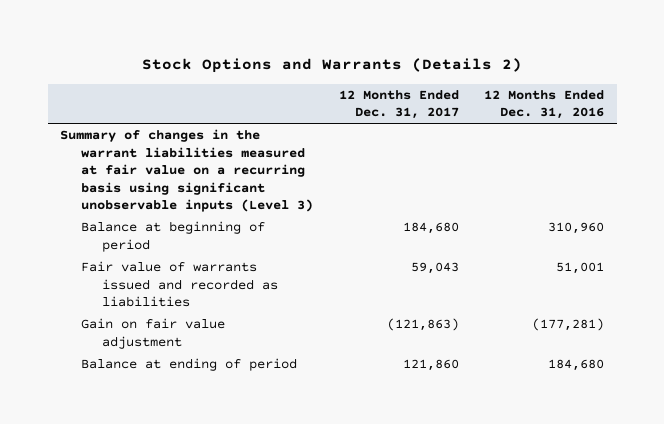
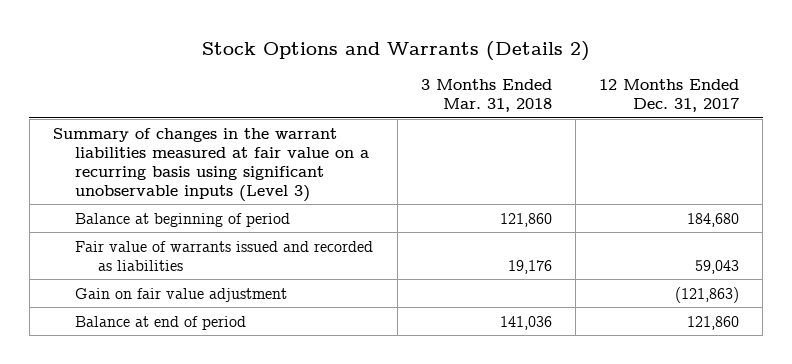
[484,89,605,120] 12 Months Ended Dec. 31, 2016 -> none
none -> [420,79,552,113] 3 Months Ended Mar. 31, 2018
[81,358,298,372] Balance at ending of period -> [75,315,247,330] Balance at end of period

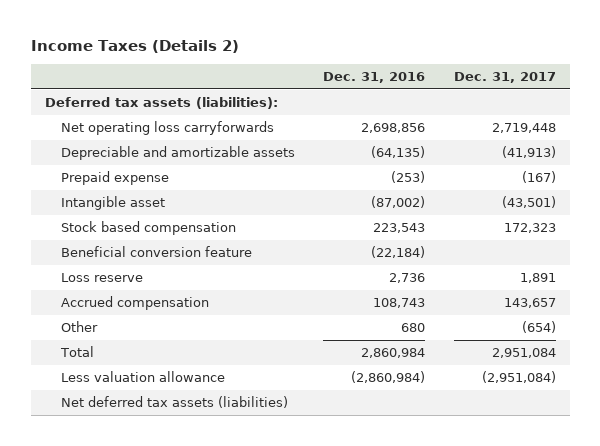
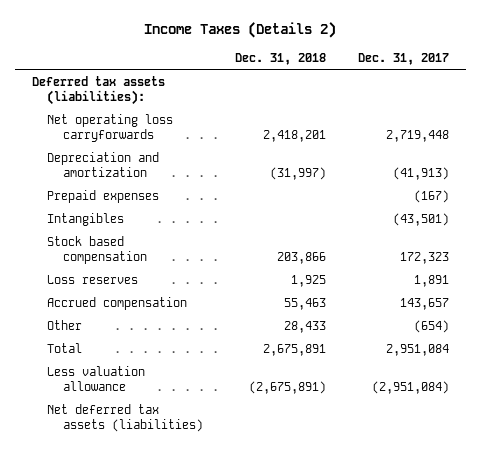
[323,71,426,83] Dec. 31, 2016 -> none
none -> [234,53,326,66] Dec. 31, 2018
[60,146,295,161] Depreciable and amortizable assets -> [47,151,160,177] Depreciation and amortization
[60,171,169,186] Prepaid expense -> [47,189,160,203] Prepaid expenses
[60,196,165,211] Intangible asset -> [47,212,125,226] Intangibles
[60,246,252,258] Beneficial conversion feature -> none
[60,273,143,283] Loss reserve -> [47,274,139,284] Loss reserves

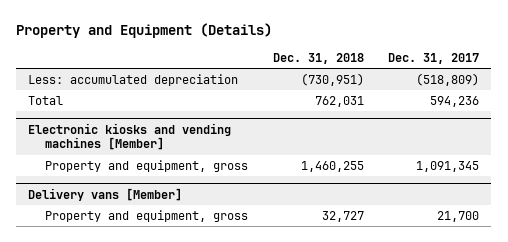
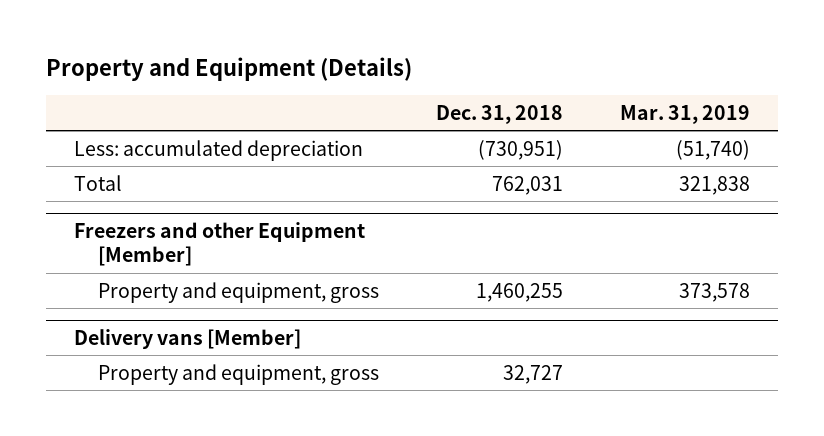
[388,52,480,64] Dec. 31, 2017 -> none
none -> [619,104,750,124] Mar. 31, 2019
[28,122,232,151] Electronic kiosks and vending machines [Member] -> [74,221,366,267] Freezers and other Equipment [Member]

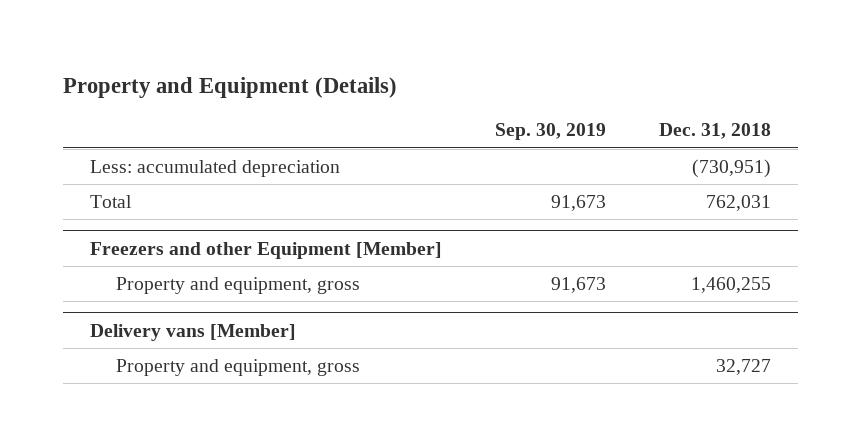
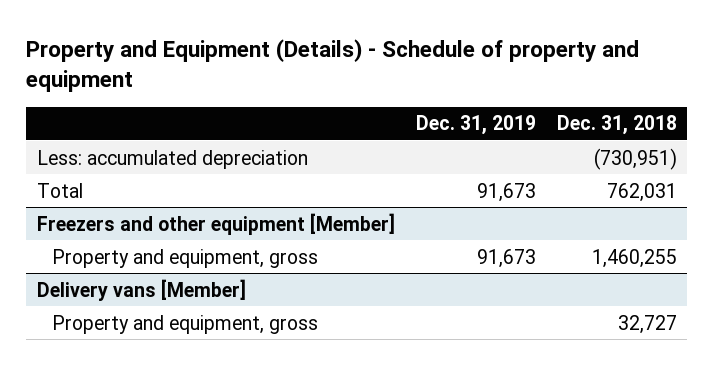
[63,77,398,99] Property and Equipment (Details) -> [26,38,640,93] Property and Equipment (Details) - Schedule of property and equipment
[494,123,606,141] Sep. 30, 2019 -> none
none -> [415,115,536,136] Dec. 31, 2019
[89,241,442,259] Freezers and other Equipment [Member] -> [36,212,395,235] Freezers and other equipment [Member]

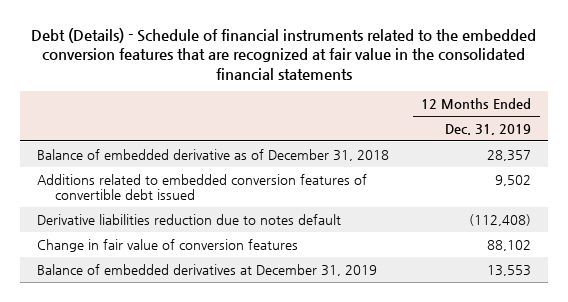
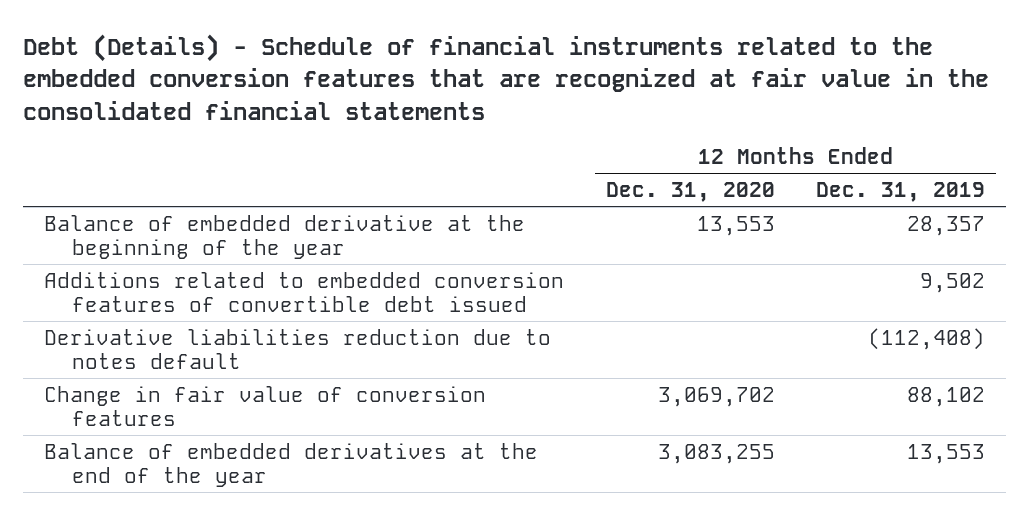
none -> [605,181,775,202] Dec. 31, 2020
[36,148,389,161] Balance of embedded derivative as of December 31, 2018 -> [44,214,526,260] Balance of embedded derivative at the beginning of the year
[36,263,377,276] Balance of embedded derivatives at December 31, 2019 -> [44,442,539,488] Balance of embedded derivatives at the end of the year

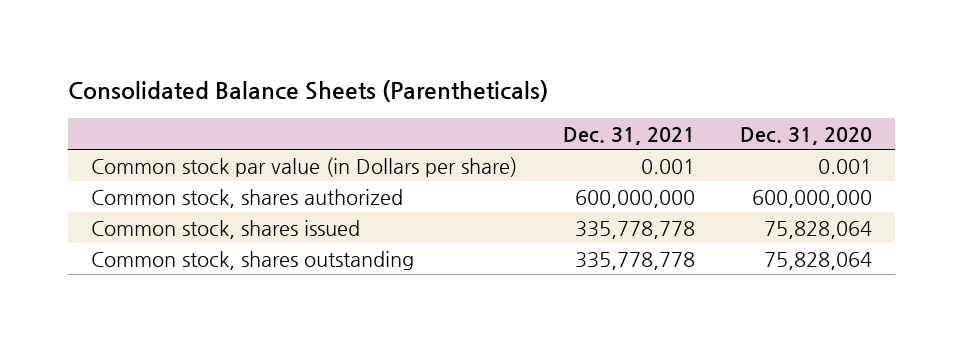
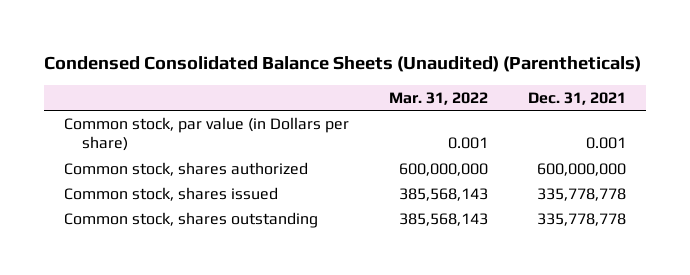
[67,80,548,103] Consolidated Balance Sheets (Parentheticals) -> [43,55,641,72] Condensed Consolidated Balance Sheets (Unaudited) (Parentheticals)
[740,126,873,145] Dec. 31, 2020 -> none
none -> [388,91,488,105] Mar. 31, 2022
[90,156,517,177] Common stock par value (in Dollars per share) -> [63,116,349,152] Common stock, par value (in Dollars per share)

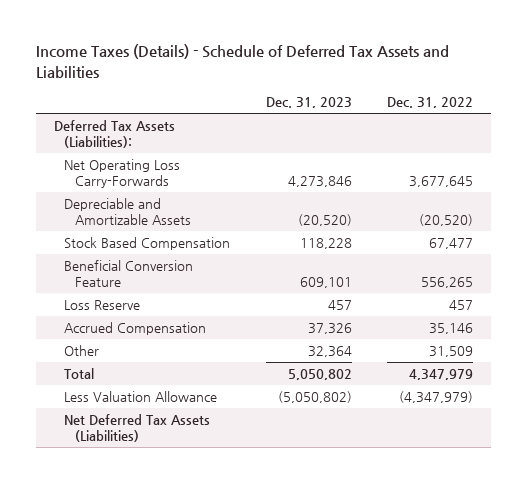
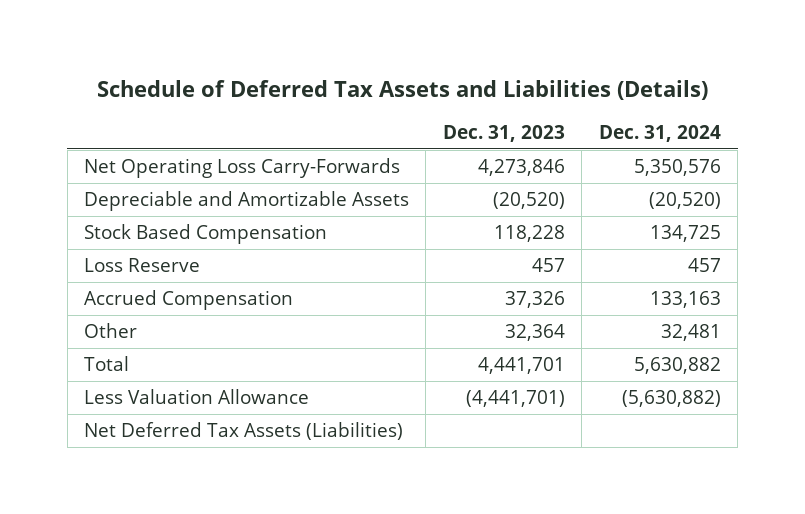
[35,44,449,78] Income Taxes (Details) - Schedule of Deferred Tax Assets and Liabilities -> [97,79,709,100] Schedule of Deferred Tax Assets and Liabilities (Details)
[387,97,474,109] Dec. 31, 2022 -> none
none -> [598,125,721,143] Dec. 31, 2024
[53,120,175,149] Deferred Tax Assets (Liabilities): -> none
[64,260,194,288] Beneficial Conversion Feature -> none
[287,369,352,381] 5,050,802 -> [477,357,565,375] 4,441,701
[277,391,352,404] (5,050,802) -> [465,390,565,408] (4,441,701)

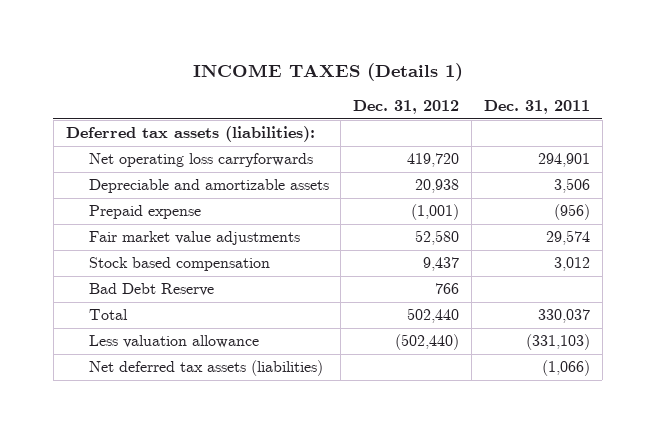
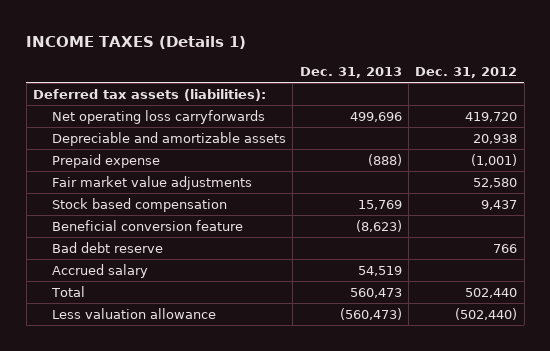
[483,99,590,114] Dec. 31, 2011 -> none
none -> [299,66,402,78] Dec. 31, 2013
none -> [52,220,244,232] Beneficial conversion feature
[88,283,214,297] Bad Debt Reserve -> [52,242,164,254] Bad debt reserve
none -> [52,264,149,279] Accrued salary
[88,360,323,377] Net deferred tax assets (liabilities) -> none

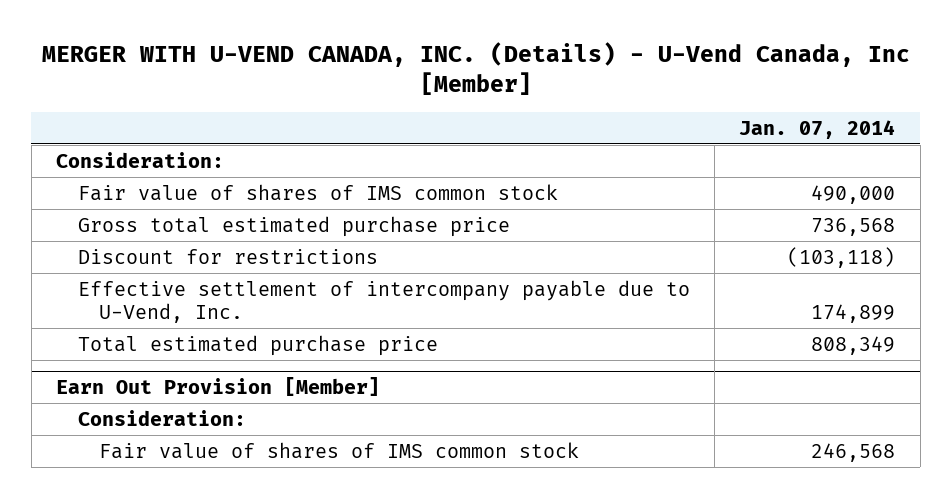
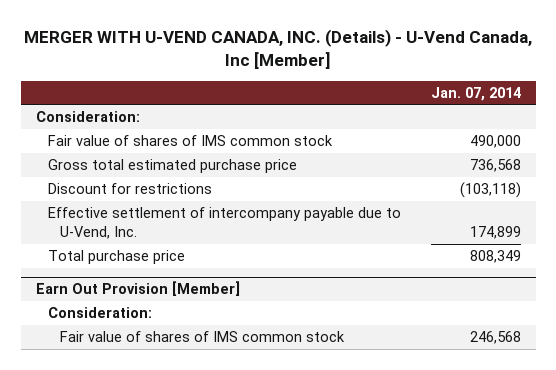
[77,334,438,356] Total estimated purchase price -> [47,250,185,265] Total purchase price

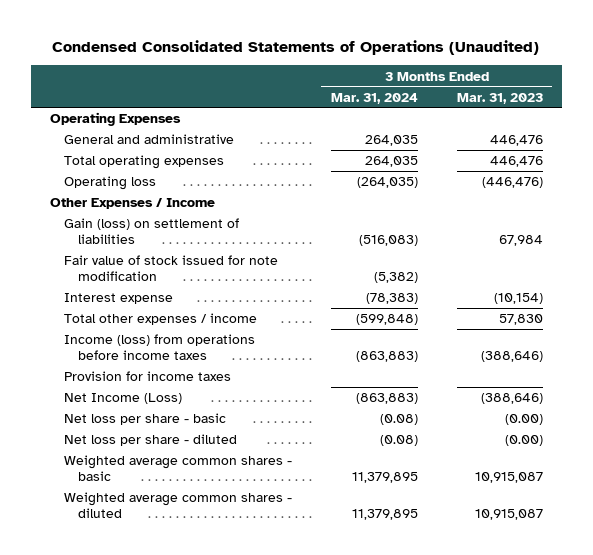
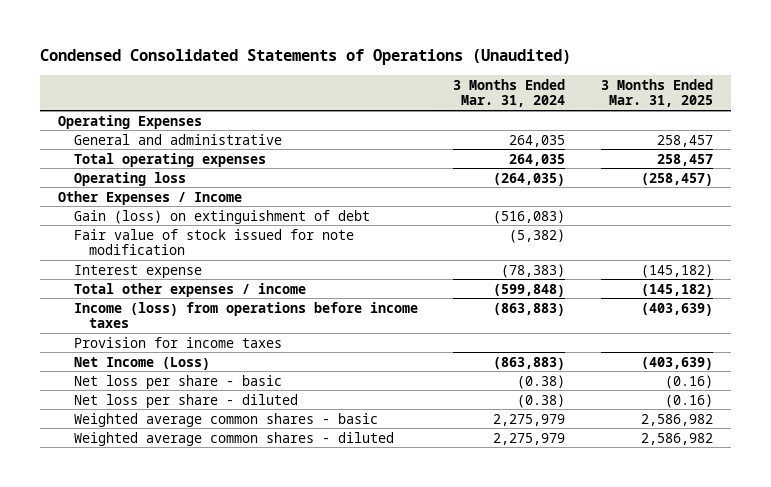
[456,92,543,104] Mar. 31, 2023 -> none
none -> [600,78,713,108] 3 Months Ended Mar. 31, 2025
[64,218,240,245] Gain (loss) on settlement of liabilities -> [73,209,370,224] Gain (loss) on extinguishment of debt
[379,414,418,426] (0.08) -> [517,374,566,389] (0.38)
[379,435,418,447] (0.08) -> [517,393,566,408] (0.38)
[351,472,418,484] 11,379,895 -> [493,413,566,426] 2,275,979
[351,509,418,521] 11,379,895 -> [493,432,566,445] 2,275,979

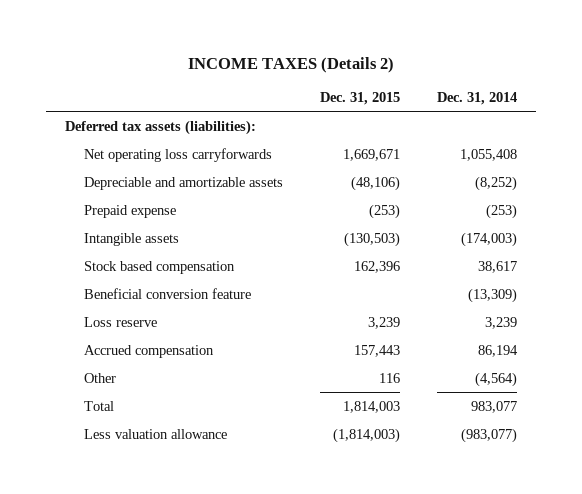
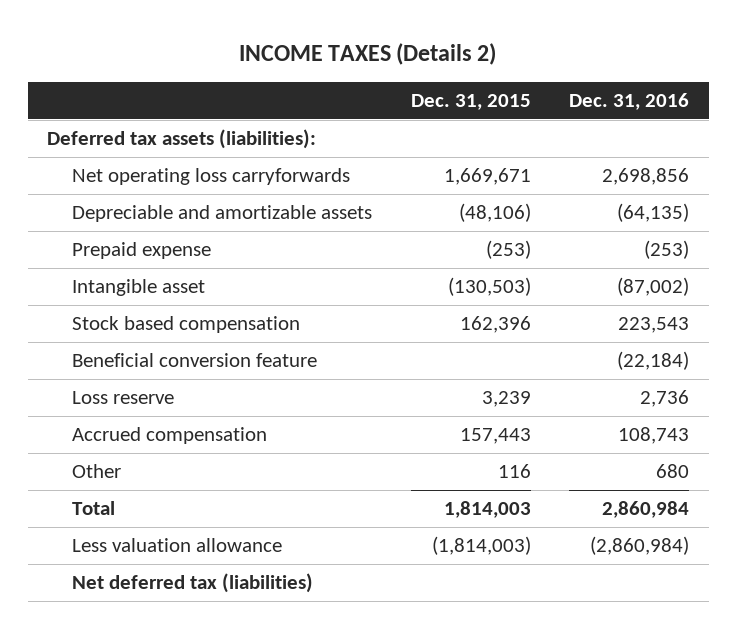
[437,91,518,105] Dec. 31, 2014 -> none
none -> [569,93,690,111] Dec. 31, 2016
[83,232,179,246] Intangible assets -> [71,279,205,297] Intangible asset
none -> [71,573,313,594] Net deferred tax (liabilities)

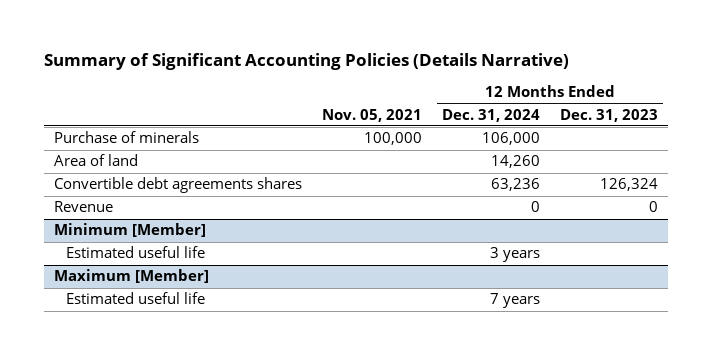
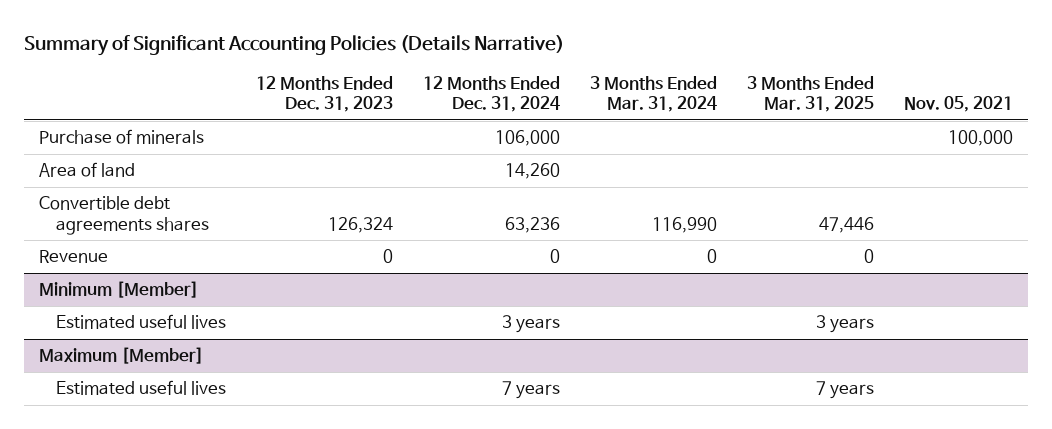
none -> [590,75,718,113] 3 Months Ended Mar. 31, 2024
none -> [747,75,875,113] 3 Months Ended Mar. 31, 2025
[65,246,205,259] Estimated useful life -> [56,314,227,330] Estimated useful lives
[65,292,205,305] Estimated useful life -> [56,380,227,396] Estimated useful lives

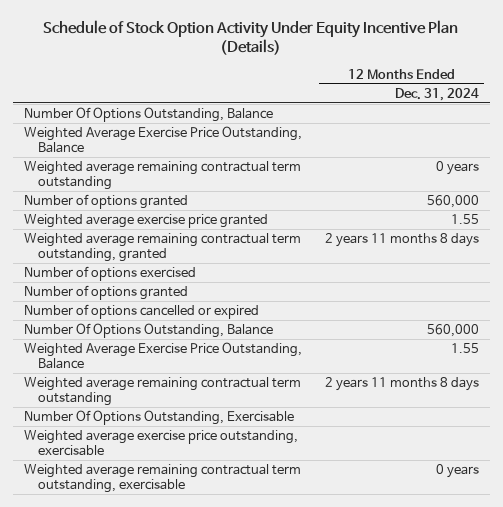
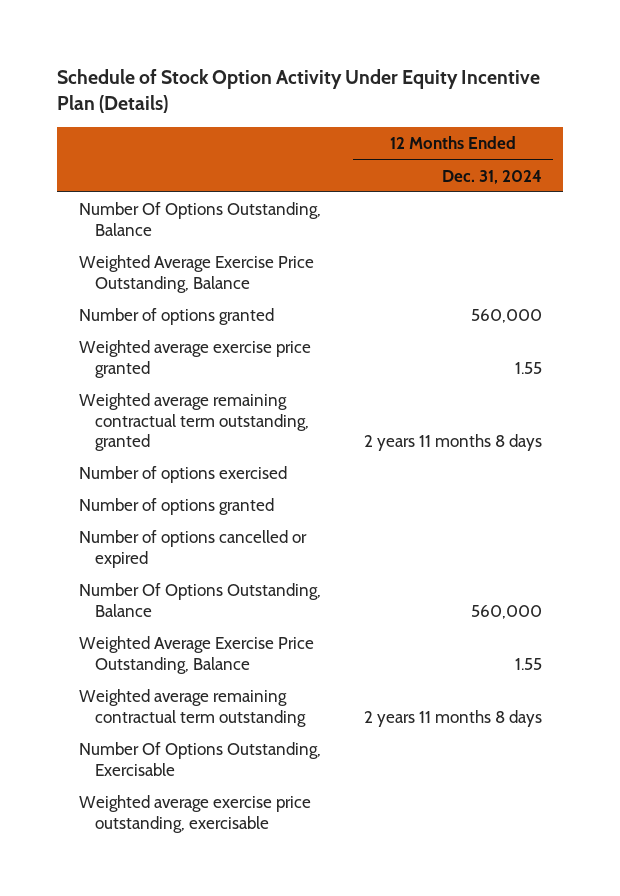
[24,161,302,191] Weighted average remaining contractual term outstanding -> none
[24,464,302,494] Weighted average remaining contractual term outstanding, exercisable -> none

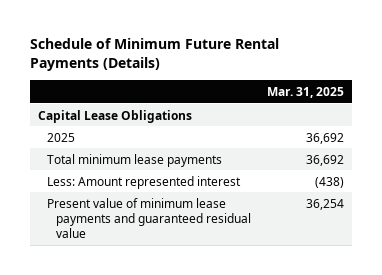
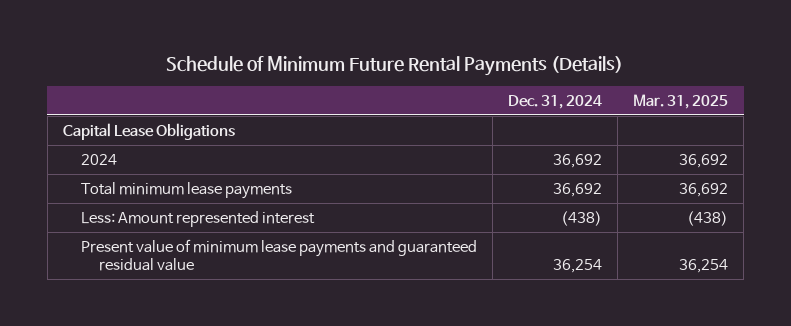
none -> [507,94,602,109] Dec. 31, 2024
[46,132,75,142] 2025 -> [80,154,117,166] 2024

